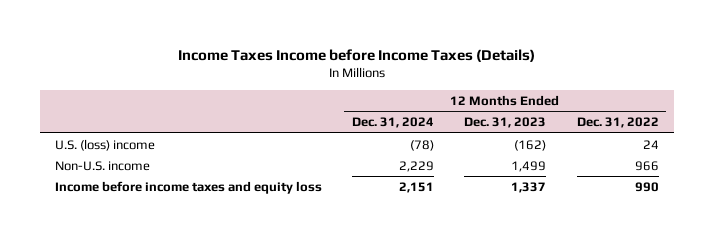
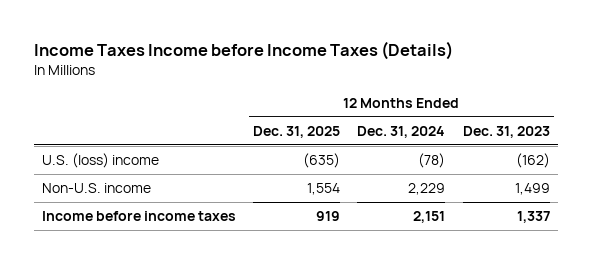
[576,117,659,129] Dec. 31, 2022 -> none
none -> [253,125,341,138] Dec. 31, 2025
[54,180,322,194] Income before income taxes and equity loss -> [42,211,237,222] Income before income taxes

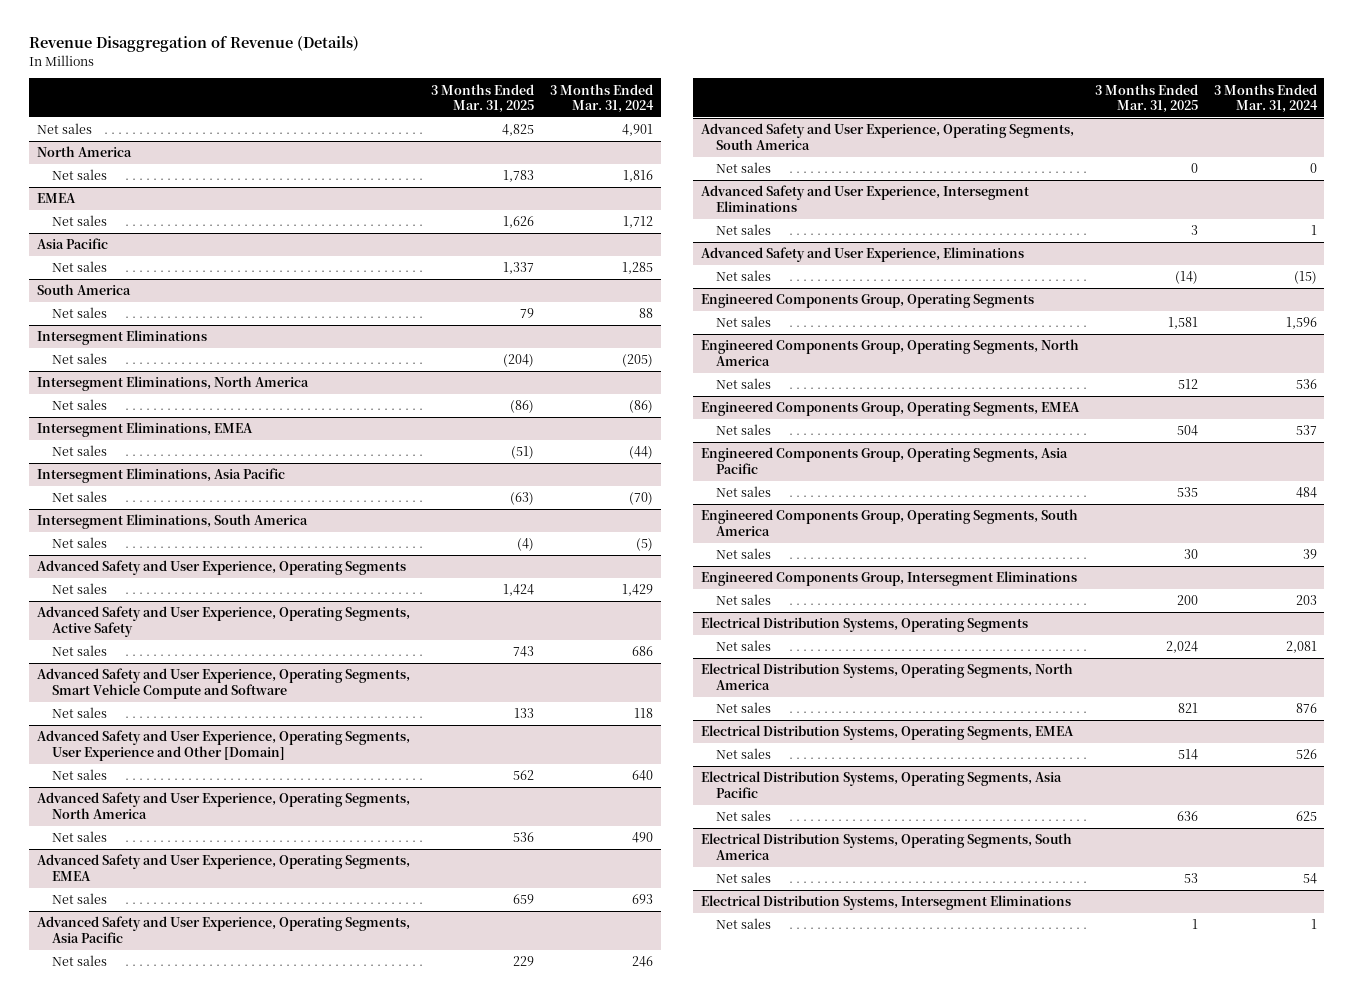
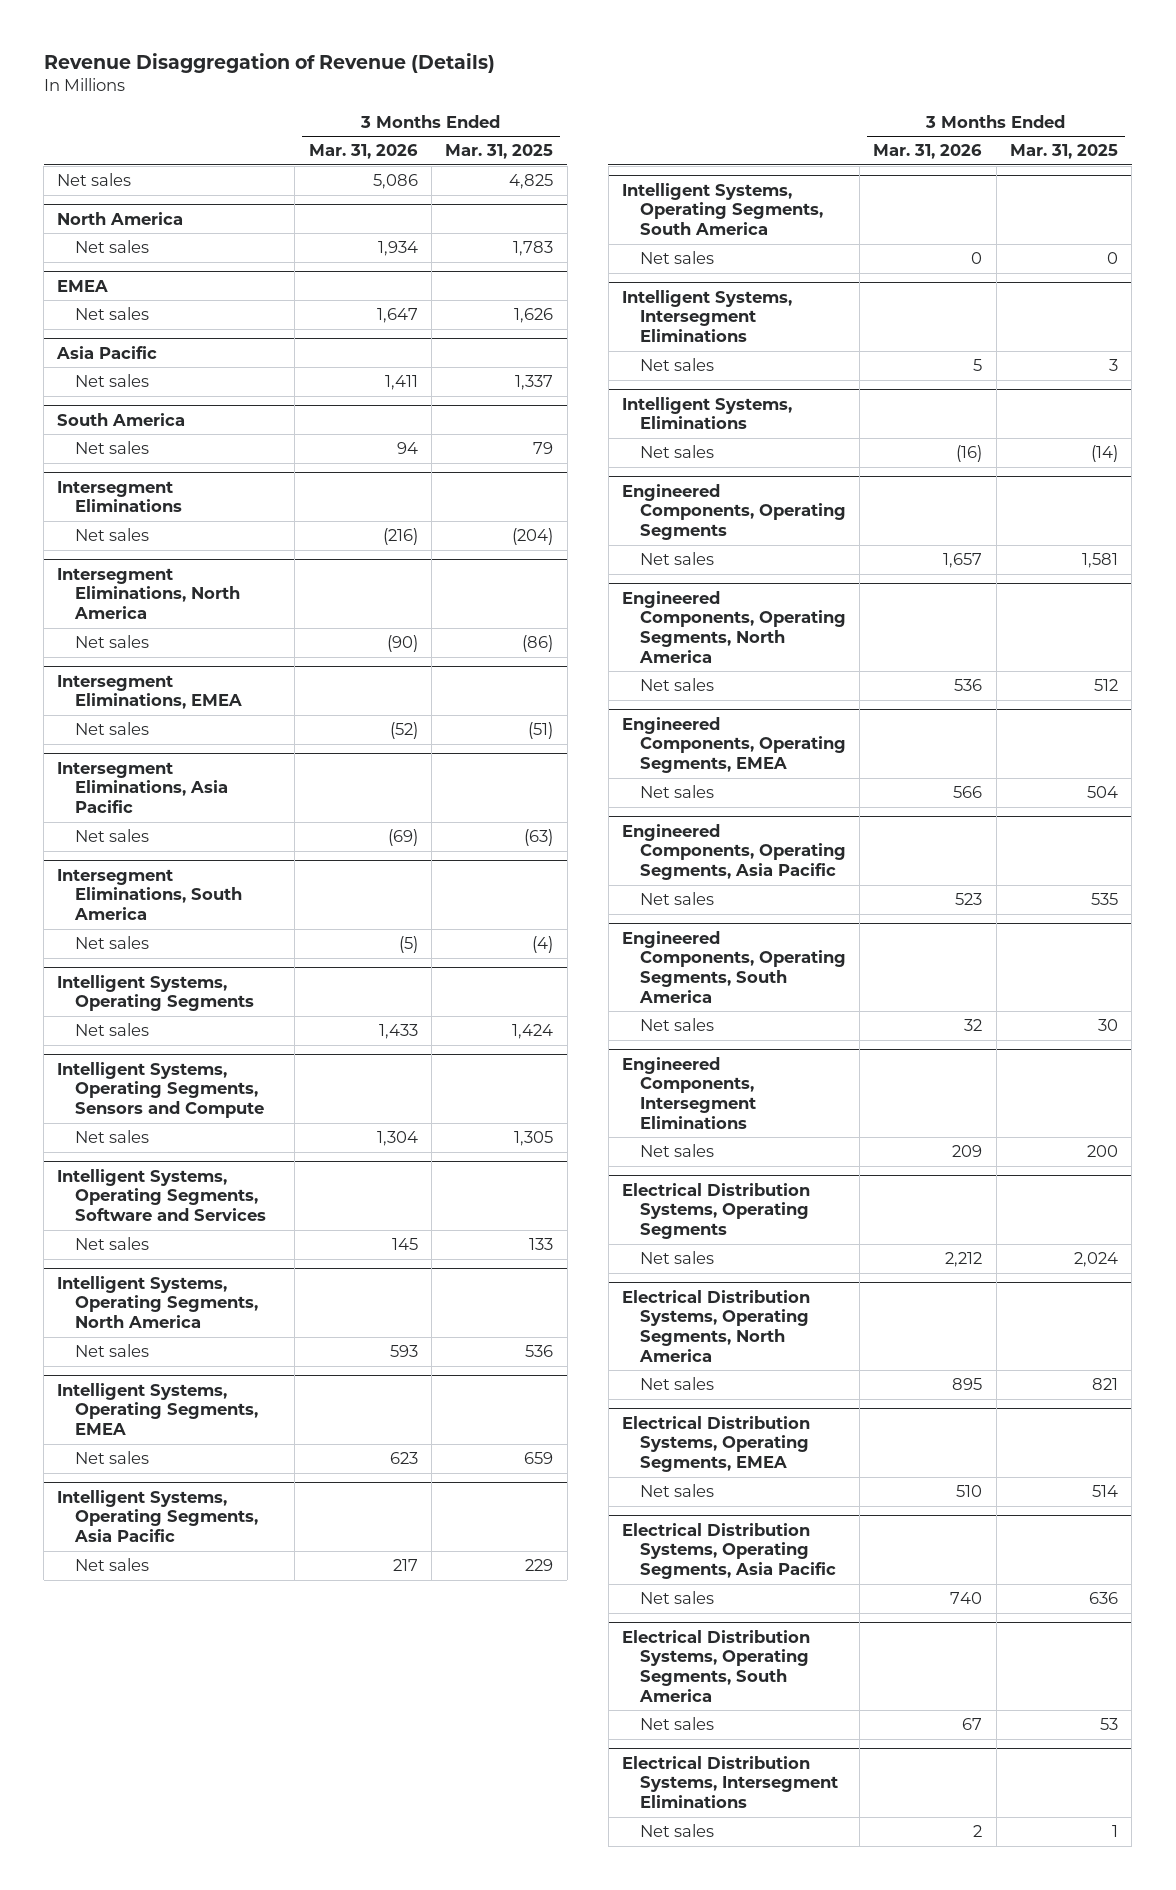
[549,83,654,113] 3 Months Ended Mar. 31, 2024 -> none
none -> [308,144,418,160] Mar. 31, 2026
[36,560,406,576] Advanced Safety and User Experience, Operating Segments -> none
none -> [57,974,255,1012] Intelligent Systems, Operating Segments
[36,606,410,637] Advanced Safety and User Experience, Operating Segments, Active Safety -> none
[36,668,410,699] Advanced Safety and User Experience, Operating Segments, Smart Vehicle Compute and Software -> none
none -> [57,1061,265,1118] Intelligent Systems, Operating Segments, Sensors and Compute
[512,646,534,658] 743 -> [514,1131,554,1147] 1,305
none -> [57,1168,267,1221] Intelligent Systems, Operating Segments, Software and Services
[36,730,410,761] Advanced Safety and User Experience, Operating Segments, User Experience and Other [Domain] -> none
[51,769,107,781] Net sales -> none
[36,792,410,819] Advanced Safety and User Experience, Operating Segments, North America -> none
none -> [57,1275,259,1328] Intelligent Systems, Operating Segments, North America
[36,854,410,881] Advanced Safety and User Experience, Operating Segments, EMEA -> none
none -> [57,1382,259,1435] Intelligent Systems, Operating Segments, EMEA
[36,916,410,943] Advanced Safety and User Experience, Operating Segments, Asia Pacific -> none
none -> [57,1489,259,1542] Intelligent Systems, Operating Segments, Asia Pacific
[700,123,1074,150] Advanced Safety and User Experience, Operating Segments, South America -> none
none -> [622,182,823,235] Intelligent Systems, Operating Segments, South America
[700,185,1029,212] Advanced Safety and User Experience, Intersegment Eliminations -> none
none -> [622,289,793,342] Intelligent Systems, Intersegment Eliminations
[700,247,1024,263] Advanced Safety and User Experience, Eliminations -> none
none -> [622,396,793,430] Intelligent Systems, Eliminations
[700,293,1034,309] Engineered Components Group, Operating Segments -> [622,483,846,540] Engineered Components, Operating Segments
[700,339,1079,366] Engineered Components Group, Operating Segments, North America -> [622,590,846,663] Engineered Components, Operating Segments, North America
[700,401,1080,417] Engineered Components Group, Operating Segments, EMEA -> [622,716,846,773] Engineered Components, Operating Segments, EMEA
[700,447,1068,474] Engineered Components Group, Operating Segments, Asia Pacific -> [622,823,846,880] Engineered Components, Operating Segments, Asia Pacific
[700,509,1078,536] Engineered Components Group, Operating Segments, South America -> [622,930,846,1003] Engineered Components, Operating Segments, South America
[700,571,1077,587] Engineered Components Group, Intersegment Eliminations -> [622,1056,756,1129] Engineered Components, Intersegment Eliminations

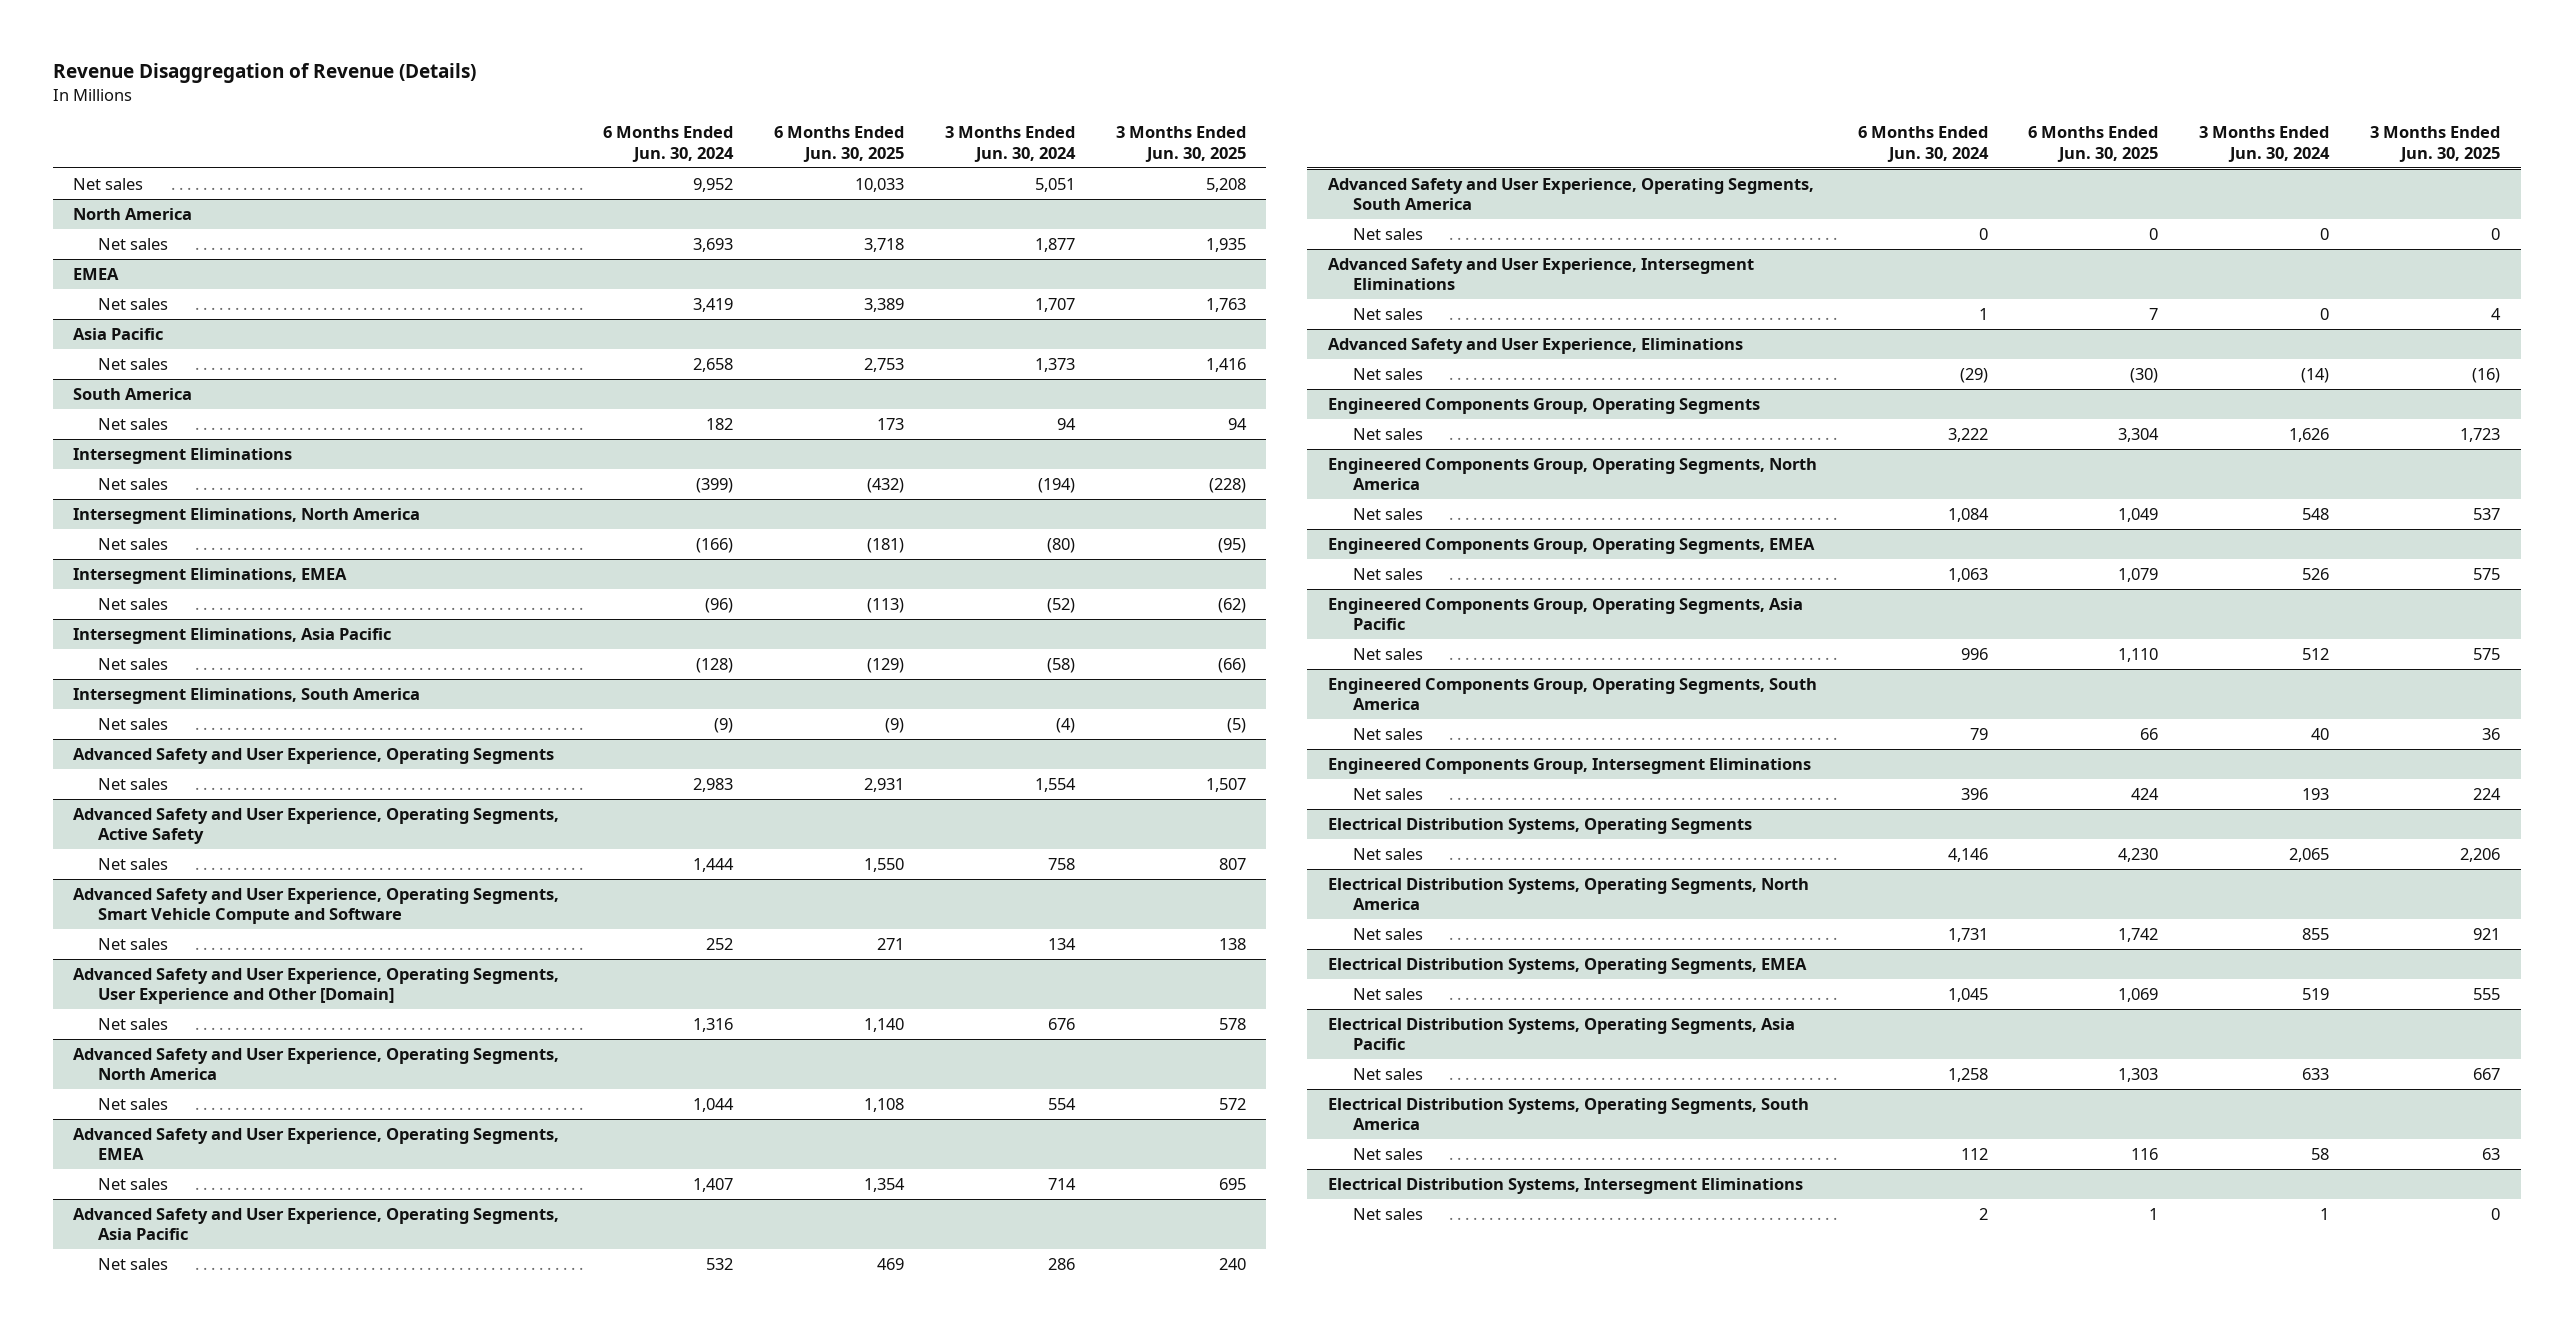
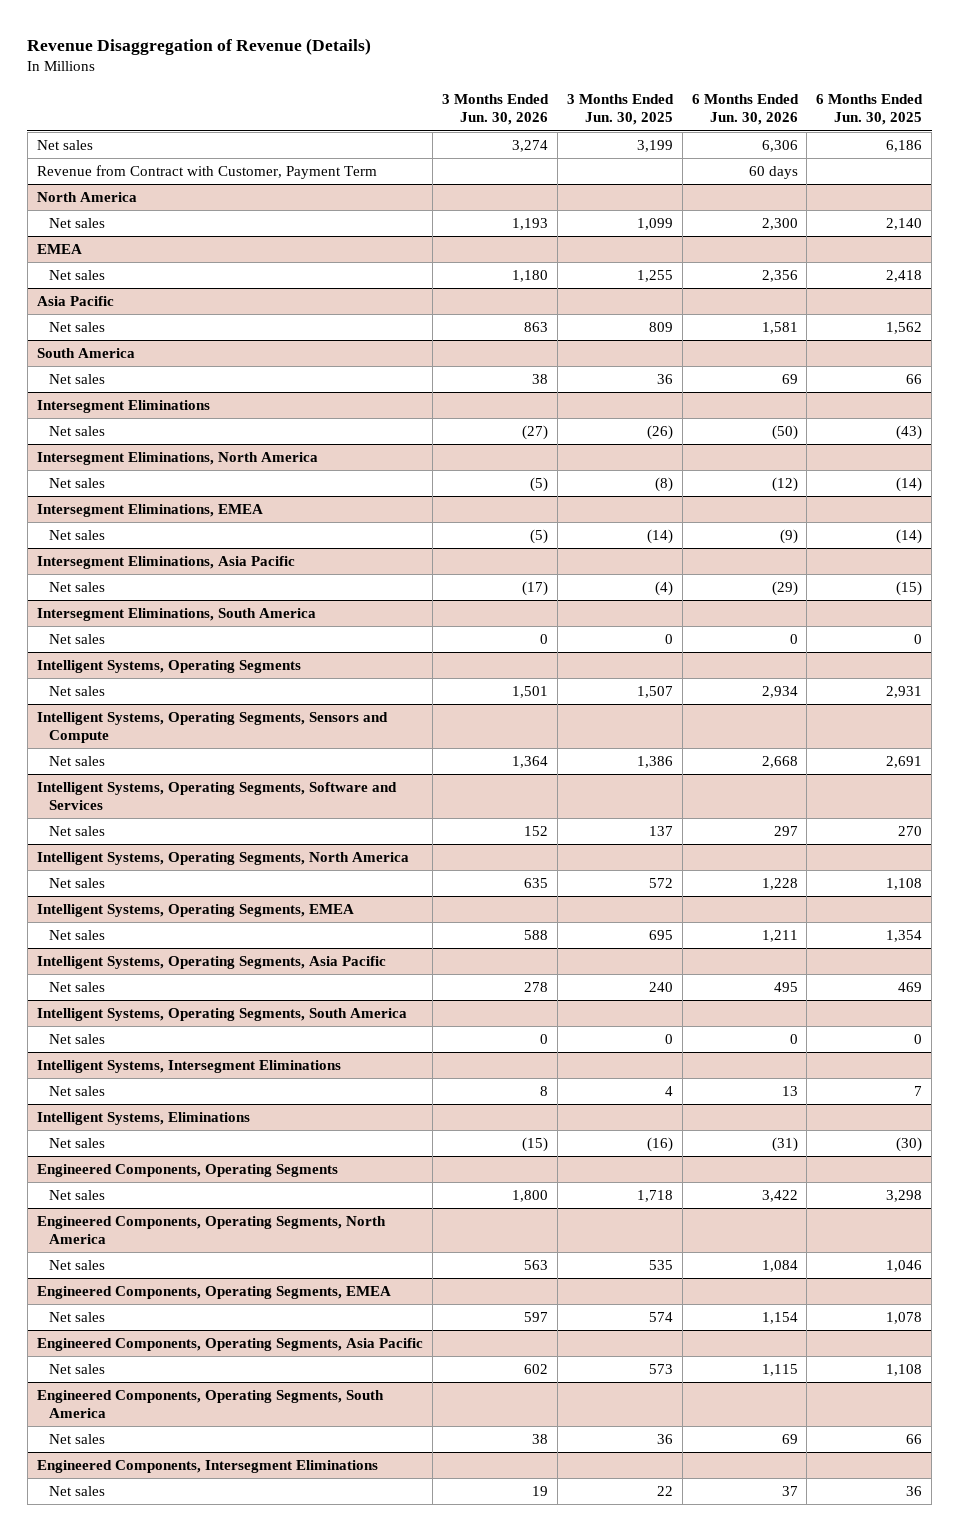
[602,126,734,162] 6 Months Ended Jun. 30, 2024 -> none
[944,126,1076,162] 3 Months Ended Jun. 30, 2024 -> none
none -> [441,94,549,126] 3 Months Ended Jun. 30, 2026
none -> [691,94,799,126] 6 Months Ended Jun. 30, 2026
[854,177,904,192] 10,033 -> [886,140,923,153] 6,186
[1205,177,1246,192] 5,208 -> [636,140,673,153] 3,199
none -> [36,165,377,180] Revenue from Contract with Customer, Payment Term
[863,237,904,252] 3,718 -> [886,218,923,231] 2,140
[1205,237,1246,252] 1,935 -> [636,218,673,231] 1,099
[863,297,904,312] 3,389 -> [886,270,923,283] 2,418
[1205,297,1246,312] 1,763 -> [636,270,673,283] 1,255
[863,357,904,372] 2,753 -> [886,322,923,335] 1,562
[1205,357,1246,372] 1,416 -> [648,322,673,333] 809
[876,417,904,430] 173 -> [906,374,923,385] 66
[1227,417,1247,430] 94 -> [656,374,673,385] 36
[866,477,904,493] (432) -> [896,425,923,441] (43)
[1208,477,1246,493] (228) -> [646,425,673,441] (26)
[866,537,904,553] (181) -> [896,477,923,493] (14)
[1217,537,1246,553] (95) -> [654,477,673,493] (8)
[866,597,904,613] (113) -> [896,529,923,545] (14)
[1217,597,1246,613] (62) -> [646,529,673,545] (14)
[866,657,904,673] (129) -> [896,581,923,597] (15)
[1217,657,1246,673] (66) -> [654,581,673,597] (4)
[73,747,555,764] Advanced Safety and User Experience, Operating Segments -> none
[884,717,904,733] (9) -> [914,634,923,645] 0
[1226,717,1246,733] (5) -> [664,634,673,645] 0
none -> [36,660,301,674] Intelligent Systems, Operating Segments
[73,807,560,845] Advanced Safety and User Experience, Operating Segments, Active Safety -> none
[73,887,560,925] Advanced Safety and User Experience, Operating Segments, Smart Vehicle Compute and Software -> none
[73,967,560,1005] Advanced Safety and User Experience, Operating Segments, User Experience and Other [Domain] -> none
[98,1017,169,1030] Net sales -> none
[73,1047,560,1081] Advanced Safety and User Experience, Operating Segments, North America -> none
none -> [36,712,388,744] Intelligent Systems, Operating Segments, Sensors and Compute
[863,857,904,872] 1,550 -> [886,756,923,769] 2,691
[1218,857,1246,870] 807 -> [636,756,673,769] 1,386
none -> [36,782,397,811] Intelligent Systems, Operating Segments, Software and Services
[876,937,904,950] 271 -> [898,826,923,837] 270
[1218,937,1246,950] 138 -> [648,826,673,837] 137
none -> [36,852,409,866] Intelligent Systems, Operating Segments, North America
[73,1127,560,1161] Advanced Safety and User Experience, Operating Segments, EMEA -> none
none -> [36,904,354,918] Intelligent Systems, Operating Segments, EMEA
[73,1207,560,1241] Advanced Safety and User Experience, Operating Segments, Asia Pacific -> none
none -> [36,956,386,970] Intelligent Systems, Operating Segments, Asia Pacific
[1327,177,1814,211] Advanced Safety and User Experience, Operating Segments, South America -> none
none -> [36,1008,407,1022] Intelligent Systems, Operating Segments, South America
[1327,257,1754,291] Advanced Safety and User Experience, Intersegment Eliminations -> none
none -> [36,1060,341,1074] Intelligent Systems, Intersegment Eliminations
[1327,337,1743,354] Advanced Safety and User Experience, Eliminations -> none
none -> [36,1112,250,1126] Intelligent Systems, Eliminations
[1327,397,1760,414] Engineered Components Group, Operating Segments -> [36,1164,338,1178] Engineered Components, Operating Segments
[2118,427,2160,442] 3,304 -> [886,1190,923,1203] 3,298
[2460,427,2501,442] 1,723 -> [636,1190,673,1203] 1,718
[1327,457,1817,491] Engineered Components Group, Operating Segments, North America -> [36,1216,386,1245] Engineered Components, Operating Segments, North America
[2118,507,2159,522] 1,049 -> [886,1260,923,1273] 1,046
[2473,507,2501,520] 537 -> [648,1260,673,1271] 535
[1327,537,1815,554] Engineered Components Group, Operating Segments, EMEA -> [36,1286,391,1300] Engineered Components, Operating Segments, EMEA
[2118,567,2159,582] 1,079 -> [886,1312,923,1325] 1,078
[2473,567,2501,580] 575 -> [648,1312,673,1323] 574
[1327,597,1803,631] Engineered Components Group, Operating Segments, Asia Pacific -> [36,1338,423,1352] Engineered Components, Operating Segments, Asia Pacific
[2118,647,2159,662] 1,110 -> [886,1364,923,1377] 1,108
[2473,647,2501,660] 575 -> [648,1364,673,1375] 573
[1327,677,1817,711] Engineered Components Group, Operating Segments, South America -> [36,1390,384,1419] Engineered Components, Operating Segments, South America
[1327,817,1752,834] Electrical Distribution Systems, Operating Segments -> none
[1352,847,1423,860] Net sales -> none
[1327,877,1809,911] Electrical Distribution Systems, Operating Segments, North America -> none
[1352,927,1423,940] Net sales -> none
[1327,957,1807,974] Electrical Distribution Systems, Operating Segments, EMEA -> none
[1352,987,1423,1000] Net sales -> none
[1327,1017,1795,1051] Electrical Distribution Systems, Operating Segments, Asia Pacific -> none
[1352,1067,1423,1080] Net sales -> none
[1327,1097,1809,1131] Electrical Distribution Systems, Operating Segments, South America -> none
[1352,1147,1423,1160] Net sales -> none
[1327,1177,1803,1194] Electrical Distribution Systems, Intersegment Eliminations -> none
[1352,1207,1423,1220] Net sales -> none
[1327,757,1811,774] Engineered Components Group, Intersegment Eliminations -> [36,1460,378,1474] Engineered Components, Intersegment Eliminations
[2131,787,2160,800] 424 -> [906,1486,923,1497] 36
[2473,787,2502,800] 224 -> [656,1486,673,1497] 22

